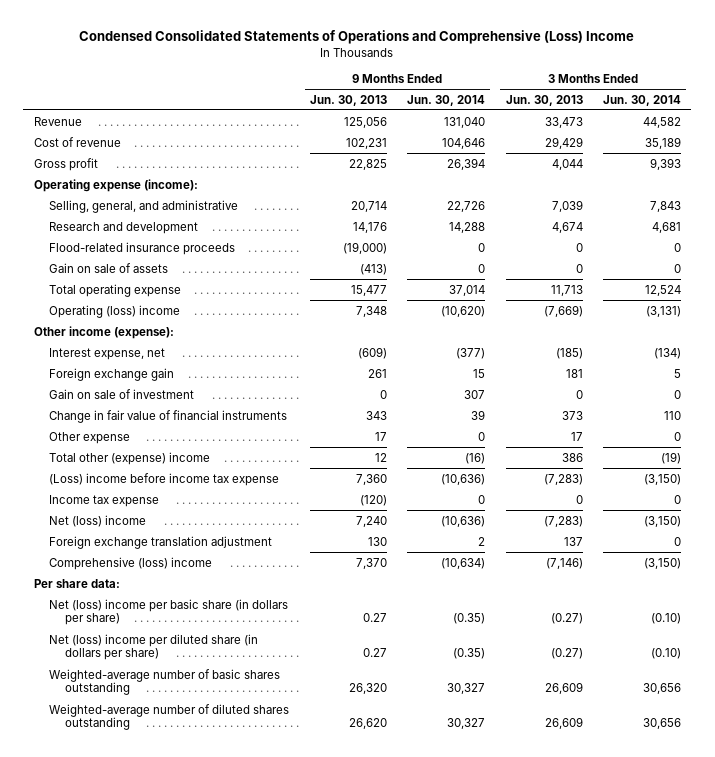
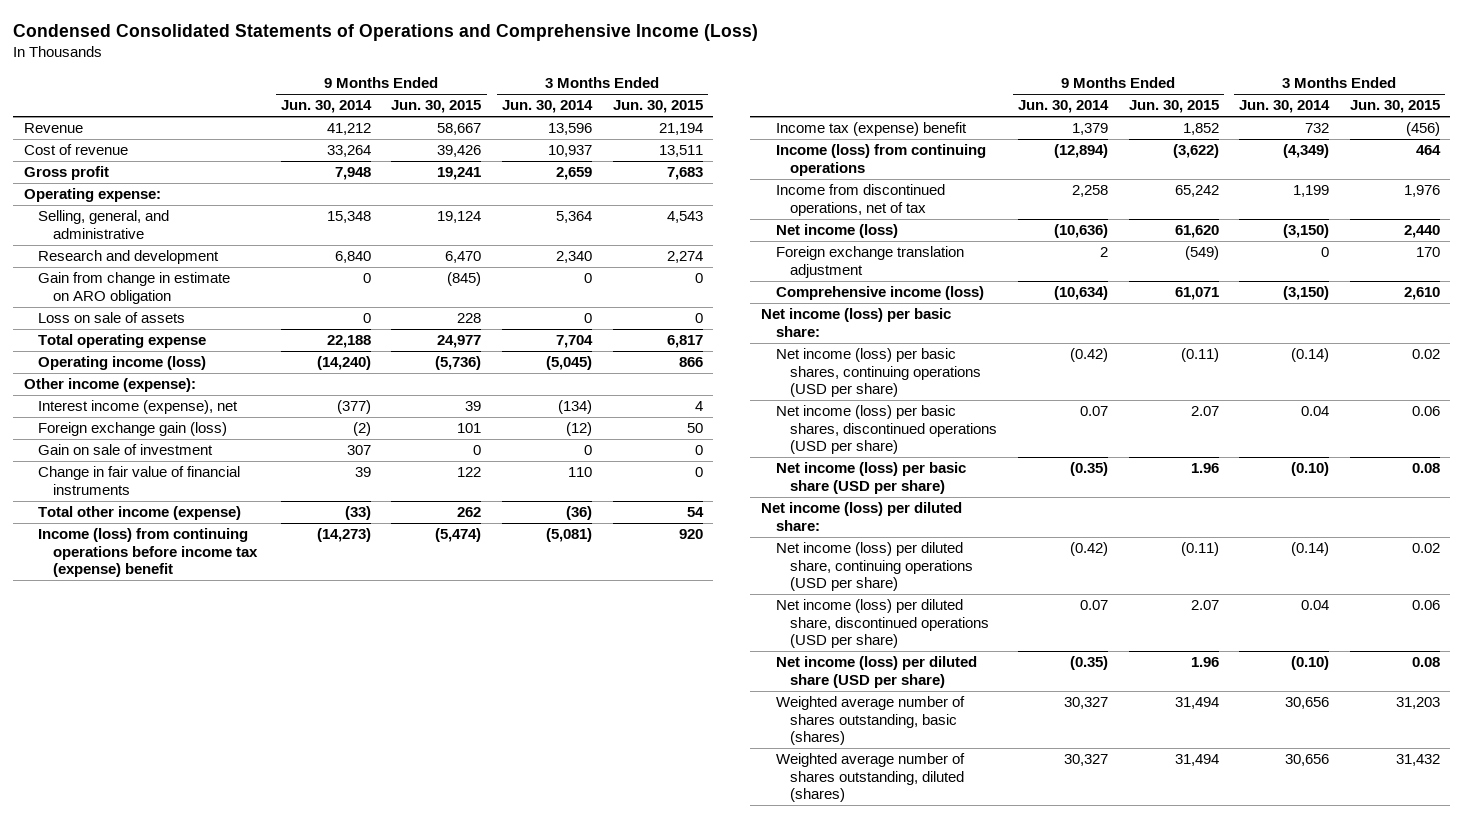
[79,30,635,45] Condensed Consolidated Statements of Operations and Comprehensive (Loss) Income -> [13,23,759,41] Condensed Consolidated Statements of Operations and Comprehensive Income (Loss)
[309,94,387,106] Jun. 30, 2013 -> none
[505,94,583,106] Jun. 30, 2013 -> none
none -> [391,100,482,114] Jun. 30, 2015
none -> [612,100,703,114] Jun. 30, 2015
[49,241,236,255] Flood-related insurance proceeds -> none
[444,116,486,128] 131,040 -> [326,123,371,136] 41,212
[643,116,682,128] 44,582 -> [547,123,592,136] 13,596
[442,137,486,149] 104,646 -> [326,145,371,158] 33,264
[645,136,682,149] 35,189 -> [547,145,592,158] 10,937
[447,157,486,170] 26,394 -> [334,167,371,181] 7,948
[650,157,682,170] 9,393 -> [555,167,592,181] 2,659
[33,178,198,192] Operating expense (income): -> [23,188,161,203] Operating expense:
[447,200,486,212] 22,726 -> [326,211,371,224] 15,348
[650,200,682,212] 7,843 -> [555,211,592,224] 5,364
[449,221,486,233] 14,288 -> [334,251,371,264] 6,840
[652,221,682,233] 4,681 -> [555,251,592,264] 2,340
none -> [38,272,231,304] Gain from change in estimate on ARO obligation
[49,262,169,273] Gain on sale of assets -> [38,312,186,324] Loss on sale of assets
[449,284,486,296] 37,014 -> [326,335,371,349] 22,188
[645,284,682,296] 12,524 -> [555,335,593,349] 7,704
[49,304,181,318] Operating (loss) income -> [38,356,207,371] Operating income (loss)
[441,305,486,317] (10,620) -> [316,356,371,371] (14,240)
[646,305,682,317] (3,131) -> [545,356,592,371] (5,045)
[49,347,166,360] Interest expense, net -> [38,400,239,415] Interest income (expense), net
[49,367,175,381] Foreign exchange gain -> [38,422,228,437] Foreign exchange gain (loss)
[473,368,486,378] 15 -> [352,422,371,437] (2)
[674,368,682,378] 5 -> [565,422,592,437] (12)
[49,431,131,444] Other expense -> none
[49,451,211,465] Total other (expense) income -> [38,506,242,521] Total other income (expense)
[465,452,486,464] (16) -> [344,506,371,521] (33)
[661,451,682,464] (19) -> [565,506,592,521] (36)
[49,472,280,486] (Loss) income before income tax expense -> [38,528,259,578] Income (loss) from continuing operations before income tax (expense) benefit
[441,473,486,485] (10,636) -> [316,528,371,543] (14,273)
[644,473,682,485] (3,150) -> [545,528,592,543] (5,081)
[49,494,160,507] Income tax expense -> [775,122,967,137] Income tax (expense) benefit
[478,494,486,504] 0 -> [1071,123,1108,136] 1,379
[674,494,682,504] 0 -> [1305,123,1330,134] 732
none -> [775,144,986,176] Income (loss) from continuing operations
none -> [775,184,945,216] Income from discontinued operations, net of tax
[49,514,147,527] Net (loss) income -> [775,224,898,239] Net income (loss)
[33,578,120,588] Per share data: -> none
[49,556,213,570] Comprehensive (loss) income -> [775,286,984,301] Comprehensive income (loss)
none -> [760,308,951,337] Net income (loss) per basic share:
none -> [775,348,982,398] Net income (loss) per basic shares, continuing operations (USD per share)
none -> [775,405,998,455] Net income (loss) per basic shares, discontinued operations (USD per share)
[49,598,289,626] Net (loss) income per basic share (in dollars per share) -> [775,462,966,494] Net income (loss) per basic share (USD per share)
none -> [760,502,962,531] Net income (loss) per diluted share:
none -> [775,542,974,592] Net income (loss) per diluted share, continuing operations (USD per share)
none -> [775,599,990,649] Net income (loss) per diluted share, discontinued operations (USD per share)
[49,633,259,661] Net (loss) income per diluted share (in dollars per share) -> [775,656,977,688] Net income (loss) per diluted share (USD per share)
[49,668,281,696] Weighted-average number of basic shares outstanding -> [775,696,965,746] Weighted average number of shares outstanding, basic (shares)
[49,703,290,731] Weighted-average number of diluted shares outstanding -> [775,753,965,803] Weighted average number of shares outstanding, diluted (shares)

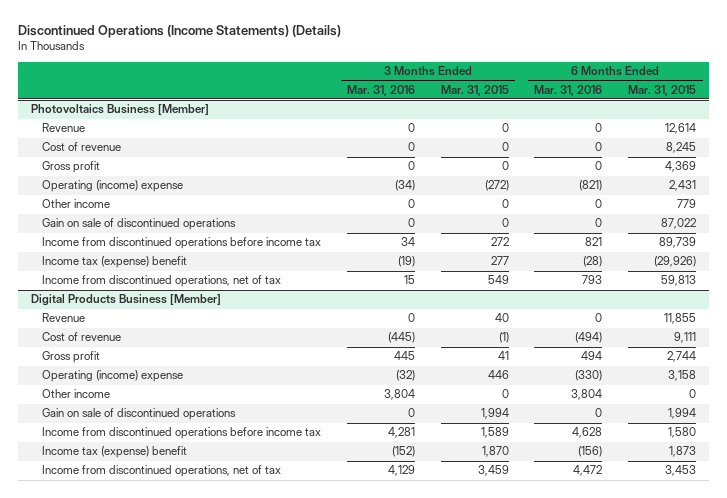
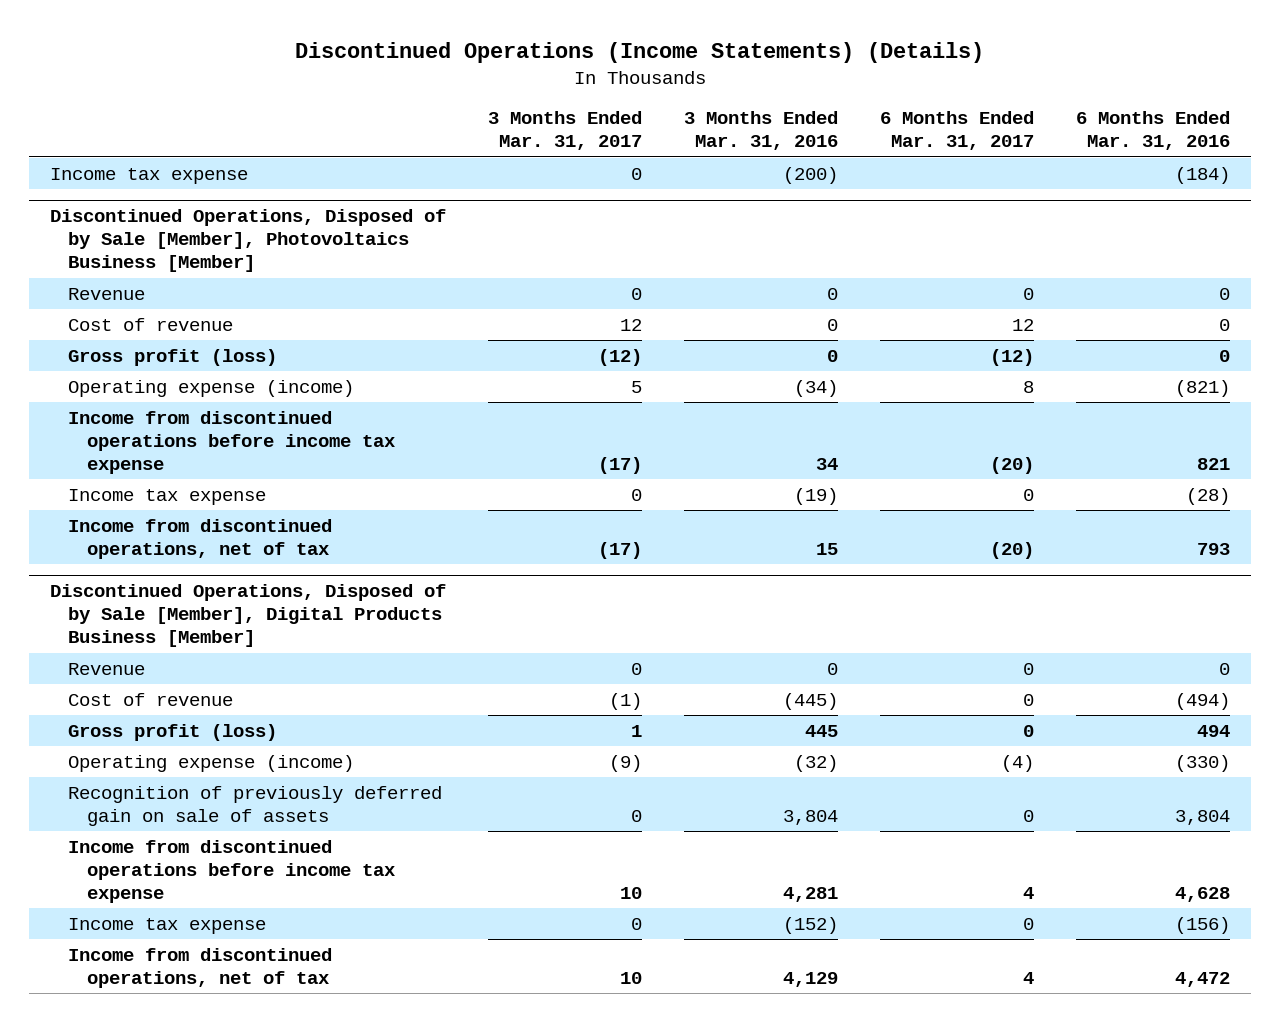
[440,84,509,96] Mar. 31, 2015 -> none
[628,84,697,96] Mar. 31, 2015 -> none
none -> [487,111,642,151] 3 Months Ended Mar. 31, 2017
none -> [879,111,1034,151] 6 Months Ended Mar. 31, 2017
[30,104,209,116] Photovoltaics Business [Member] -> none
none -> [49,167,248,184] Income tax expense
none -> [49,209,446,273] Discontinued Operations, Disposed of by Sale [Member], Photovoltaics Business [Member]
[42,199,111,209] Other income -> none
[42,218,237,231] Gain on sale of discontinued operations -> none
[42,161,101,174] Gross profit -> [68,348,278,366] Gross profit (loss)
[42,180,184,193] Operating (income) expense -> [68,379,355,397] Operating expense (income)
[42,237,322,250] Income from discontinued operations before income tax -> [68,410,395,474] Income from discontinued operations before income tax expense
[42,256,188,269] Income tax (expense) benefit -> [68,488,267,505] Income tax expense
[30,294,221,307] Digital Products Business [Member] -> none
none -> [49,584,446,648] Discontinued Operations, Disposed of by Sale [Member], Digital Products Business [Member]
[42,408,237,421] Gain on sale of discontinued operations -> none
[42,351,101,364] Gross profit -> [68,723,278,741] Gross profit (loss)
[42,370,184,383] Operating (income) expense -> [68,754,355,772] Operating expense (income)
[42,389,111,399] Other income -> [68,785,443,826] Recognition of previously deferred gain on sale of assets
[42,427,322,440] Income from discontinued operations before income tax -> [68,839,395,903] Income from discontinued operations before income tax expense
[42,446,188,459] Income tax (expense) benefit -> [68,917,267,934] Income tax expense

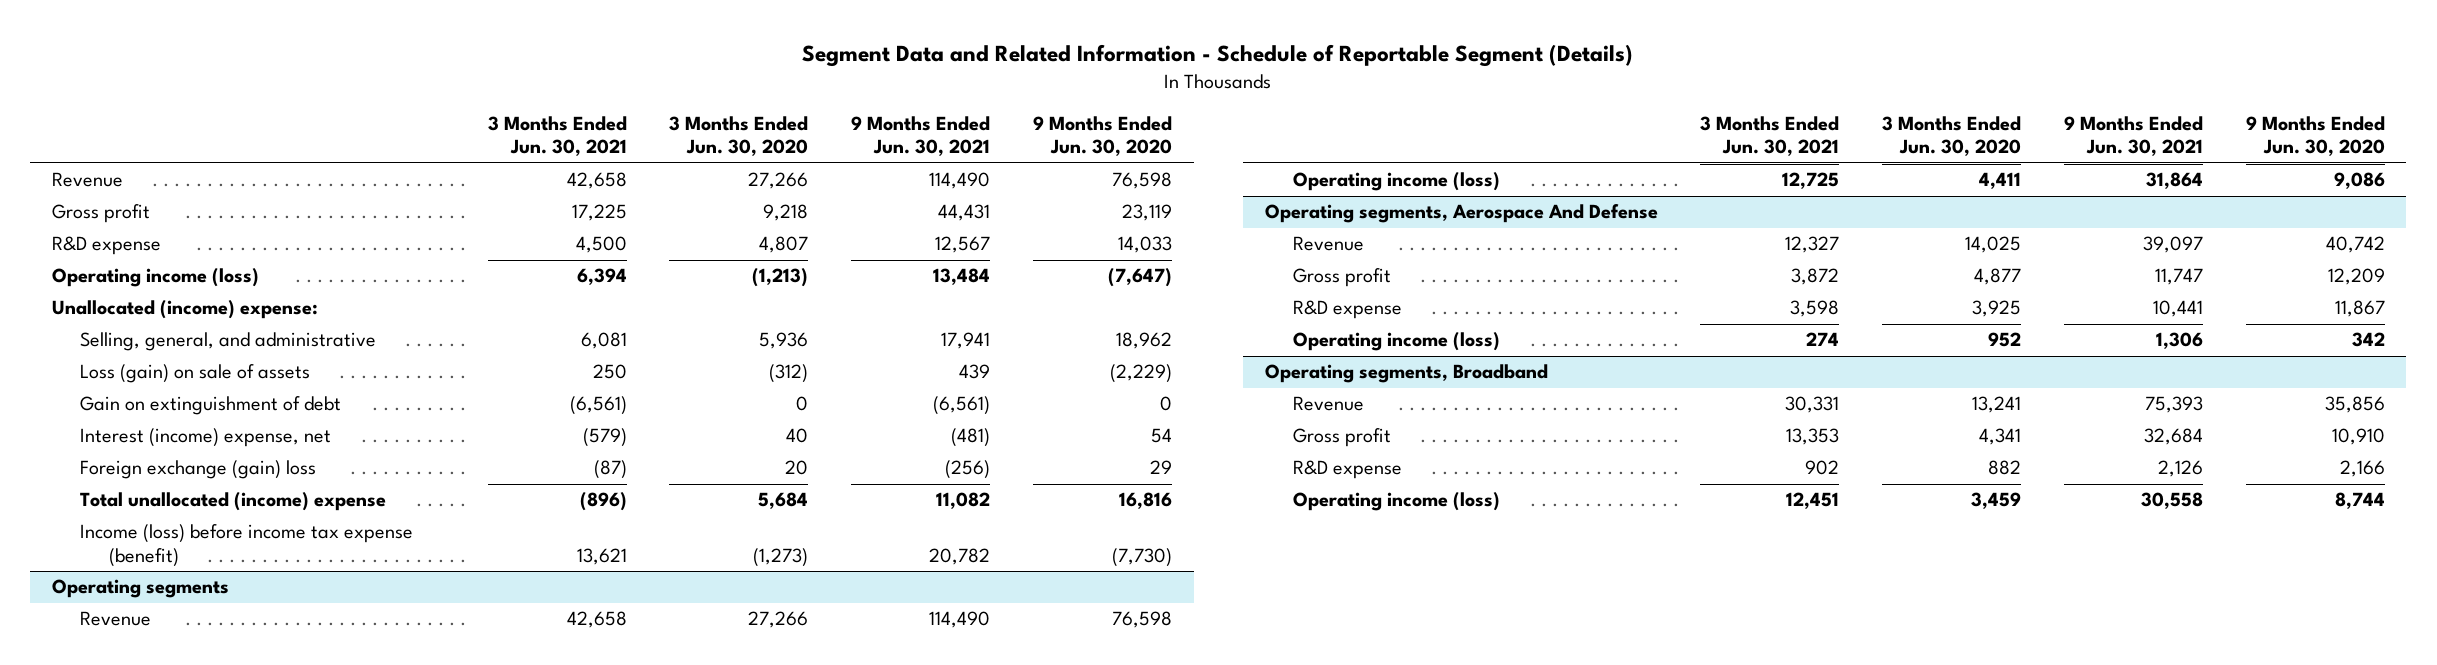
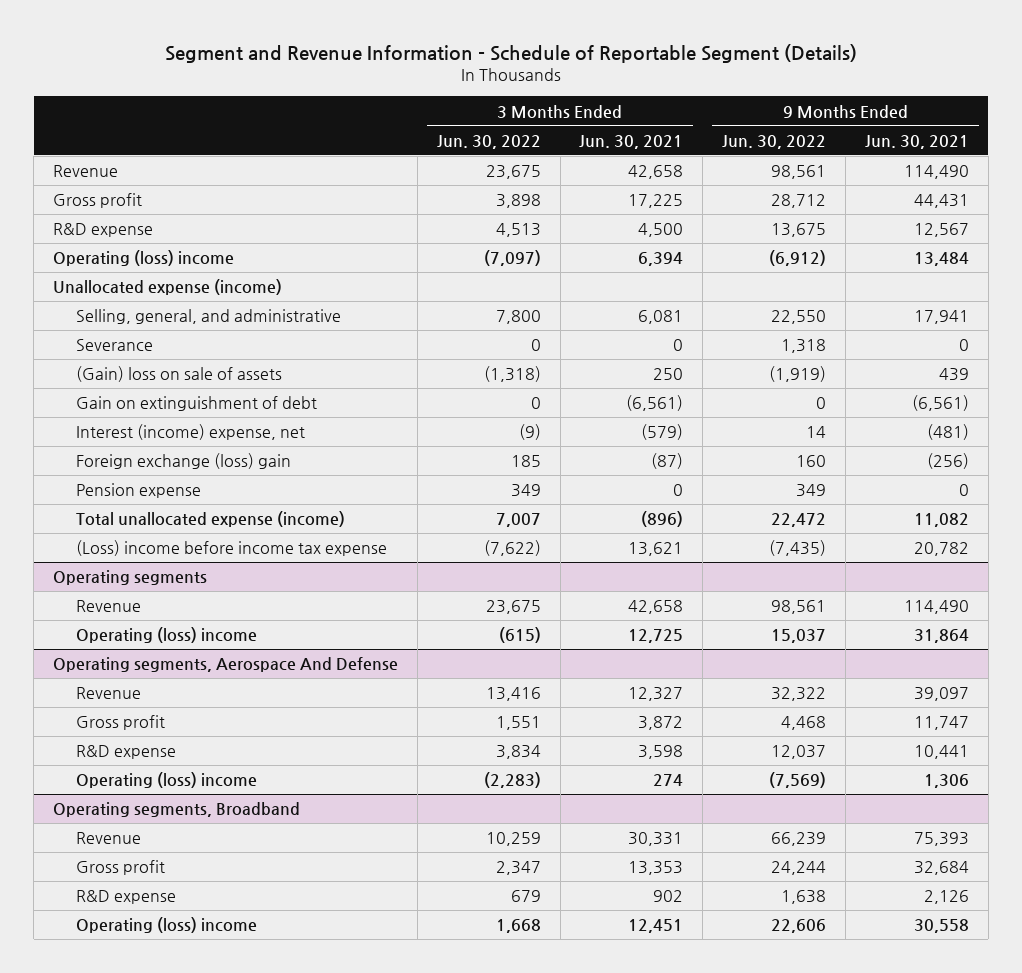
[802,44,1634,68] Segment Data and Related Information - Schedule of Reportable Segment (Details) -> [164,43,857,63] Segment and Revenue Information - Schedule of Reportable Segment (Details)
[669,116,809,157] 3 Months Ended Jun. 30, 2020 -> none
[1033,116,1173,157] 9 Months Ended Jun. 30, 2020 -> none
none -> [436,134,541,149] Jun. 30, 2022
none -> [722,134,827,149] Jun. 30, 2022
[51,268,259,288] Operating income (loss) -> [52,250,234,267] Operating (loss) income
[51,300,318,320] Unallocated (income) expense: -> [52,279,282,296] Unallocated expense (income)
none -> [76,339,154,352] Severance
[80,364,311,384] Loss (gain) on sale of assets -> [76,366,283,383] (Gain) loss on sale of assets
[80,460,317,480] Foreign exchange (gain) loss -> [76,453,292,470] Foreign exchange (loss) gain
none -> [76,483,202,499] Pension expense
[80,492,387,512] Total unallocated (income) expense -> [76,511,346,528] Total unallocated expense (income)
[80,524,414,567] Income (loss) before income tax expense (benefit) -> [76,540,388,557] (Loss) income before income tax expense
[1293,172,1501,192] Operating income (loss) -> [76,627,258,644] Operating (loss) income
[1293,332,1501,352] Operating income (loss) -> [76,772,258,789] Operating (loss) income
[1293,492,1501,512] Operating income (loss) -> [76,917,258,934] Operating (loss) income

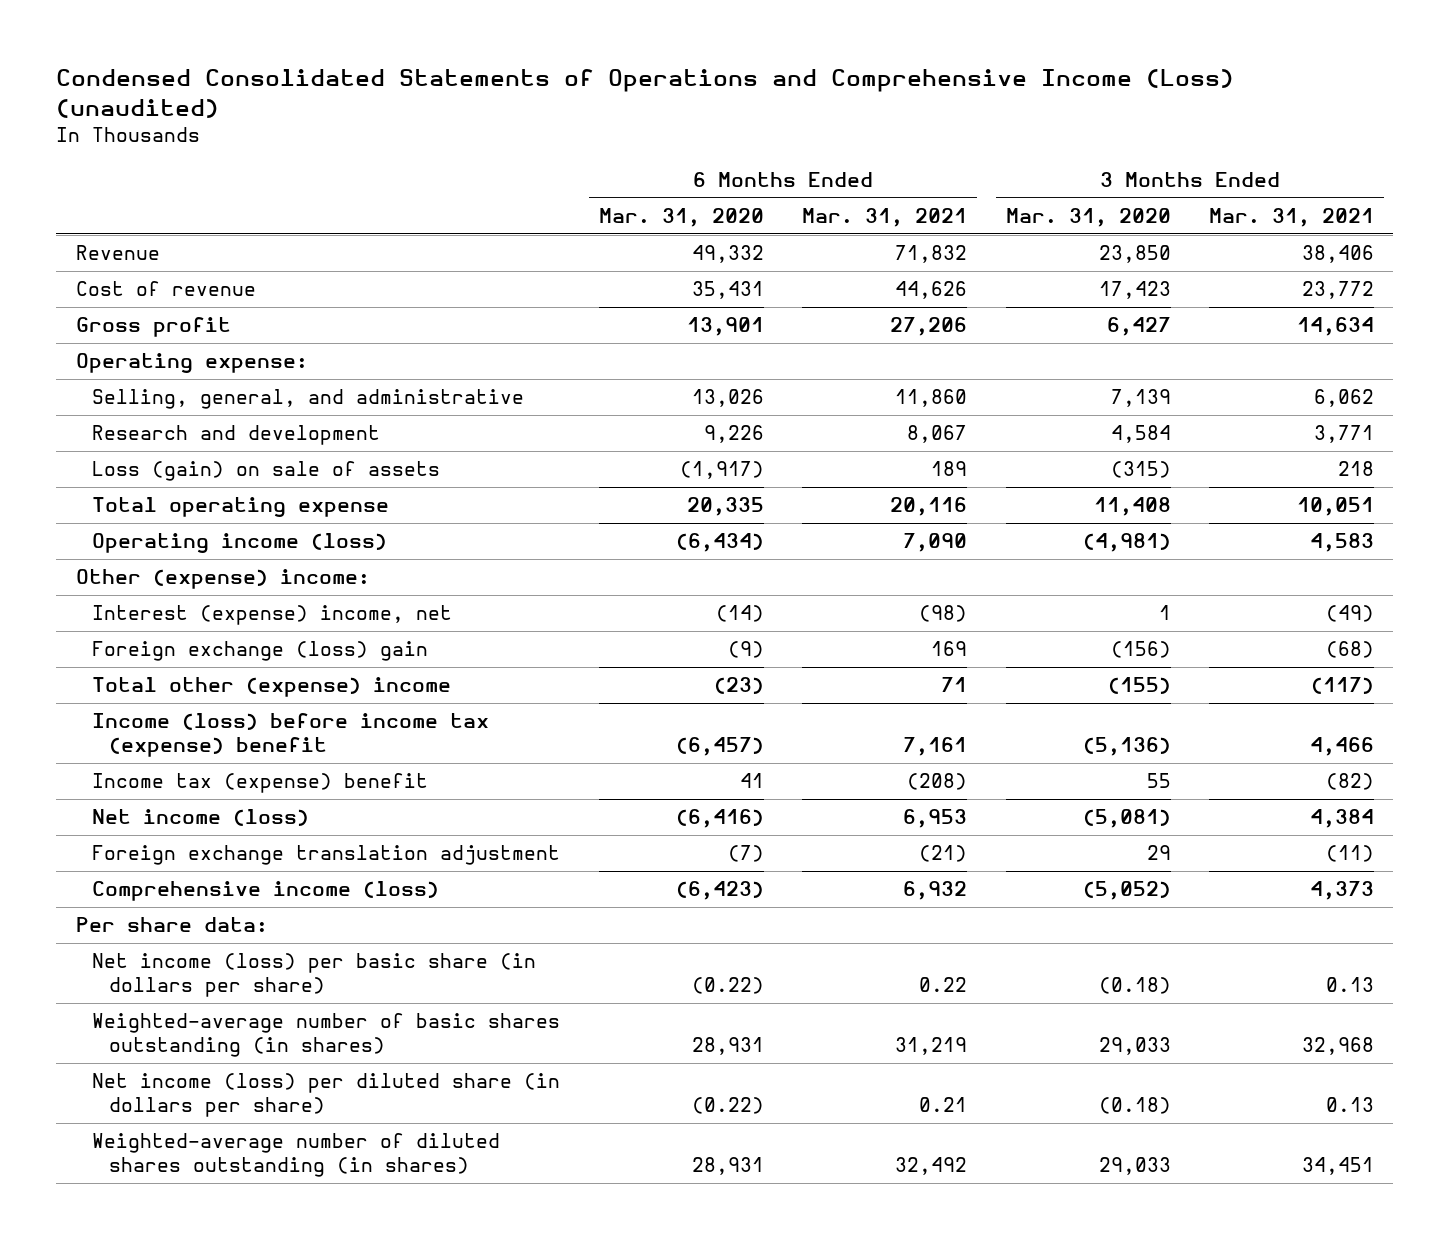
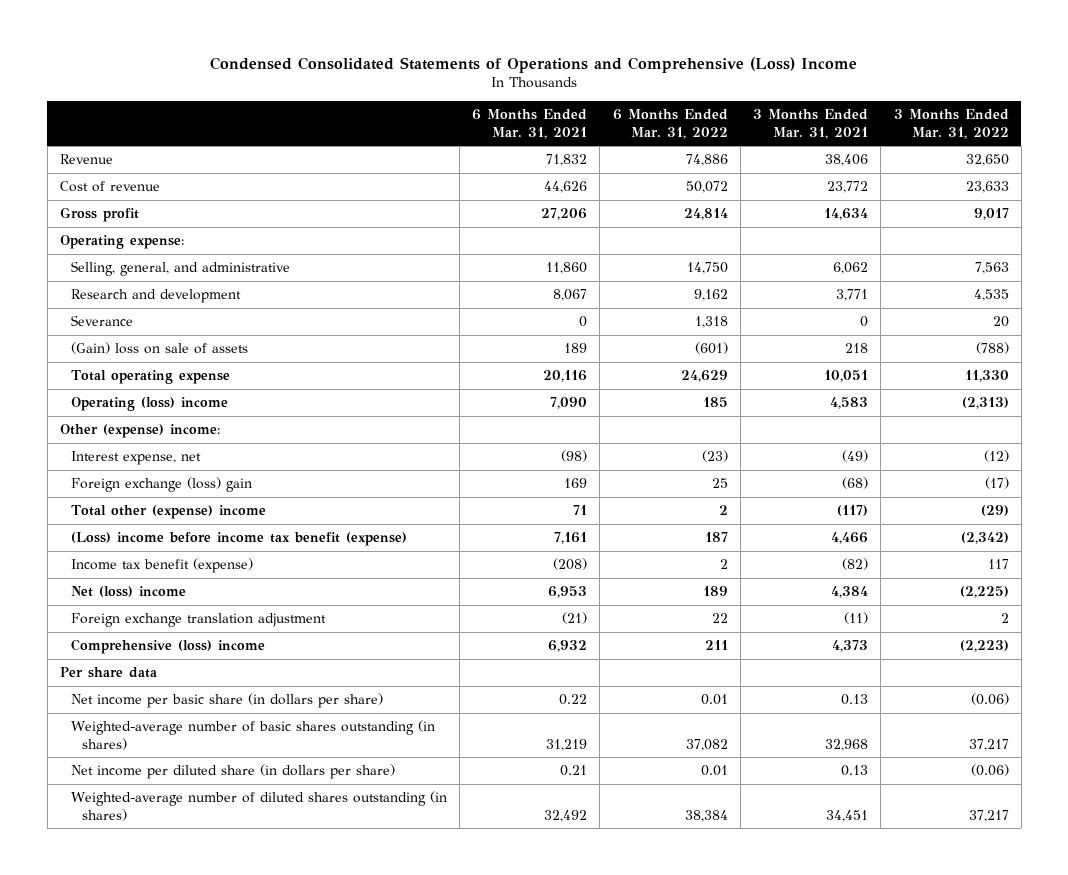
[56,69,1235,119] Condensed Consolidated Statements of Operations and Comprehensive Income (Loss) (unaudited) -> [210,56,858,73] Condensed Consolidated Statements of Operations and Comprehensive (Loss) Income
[598,208,764,228] Mar. 31, 2020 -> none
[1005,208,1171,228] Mar. 31, 2020 -> none
none -> [612,109,728,140] 6 Months Ended Mar. 31, 2022
none -> [893,109,1009,140] 3 Months Ended Mar. 31, 2022
none -> [70,315,133,327] Severance
[92,461,441,482] Loss (gain) on sale of assets -> [70,342,248,355] (Gain) loss on sale of assets
[92,533,388,554] Operating income (loss) -> [70,397,228,412] Operating (loss) income
[92,605,453,626] Interest (expense) income, net -> [70,451,201,466] Interest expense, net
[92,713,490,757] Income (loss) before income tax (expense) benefit -> [70,532,407,547] (Loss) income before income tax benefit (expense)
[92,773,429,794] Income tax (expense) benefit -> [70,558,253,574] Income tax benefit (expense)
[92,809,310,827] Net income (loss) -> [70,586,186,598] Net (loss) income
[92,881,440,902] Comprehensive income (loss) -> [70,639,265,655] Comprehensive (loss) income
[75,917,268,933] Per share data: -> [59,667,157,679] Per share data
[92,953,537,997] Net income (loss) per basic share (in dollars per share) -> [70,693,383,709] Net income per basic share (in dollars per share)
[92,1073,561,1117] Net income (loss) per diluted share (in dollars per share) -> [70,764,395,780] Net income per diluted share (in dollars per share)

